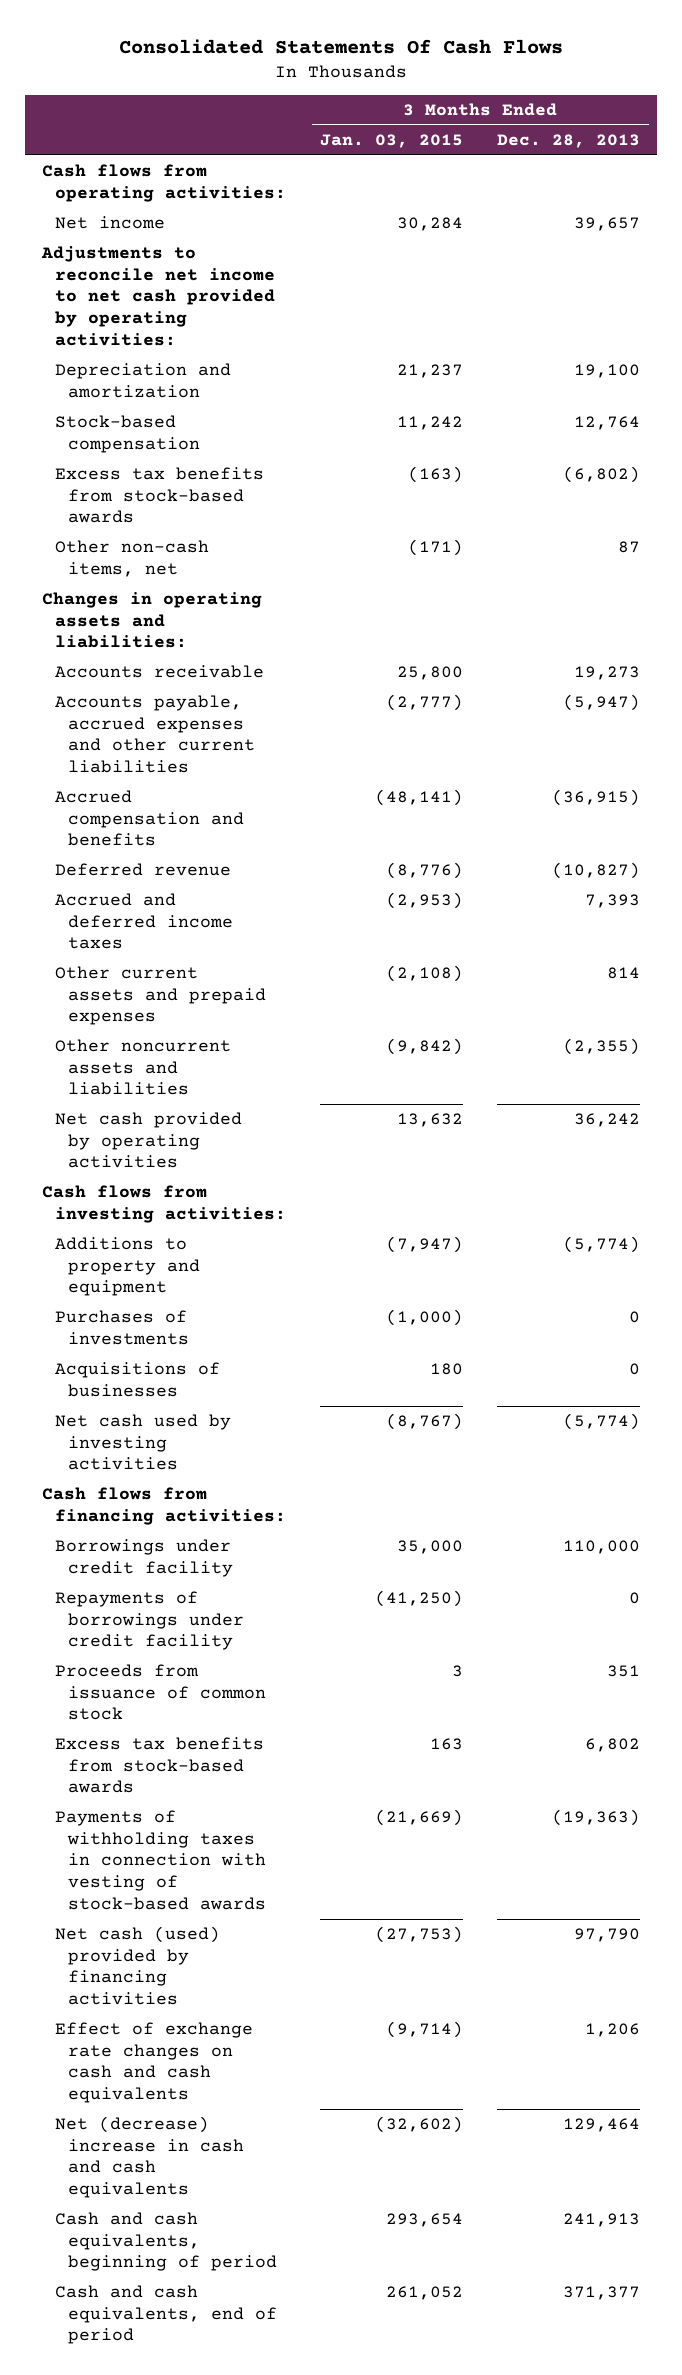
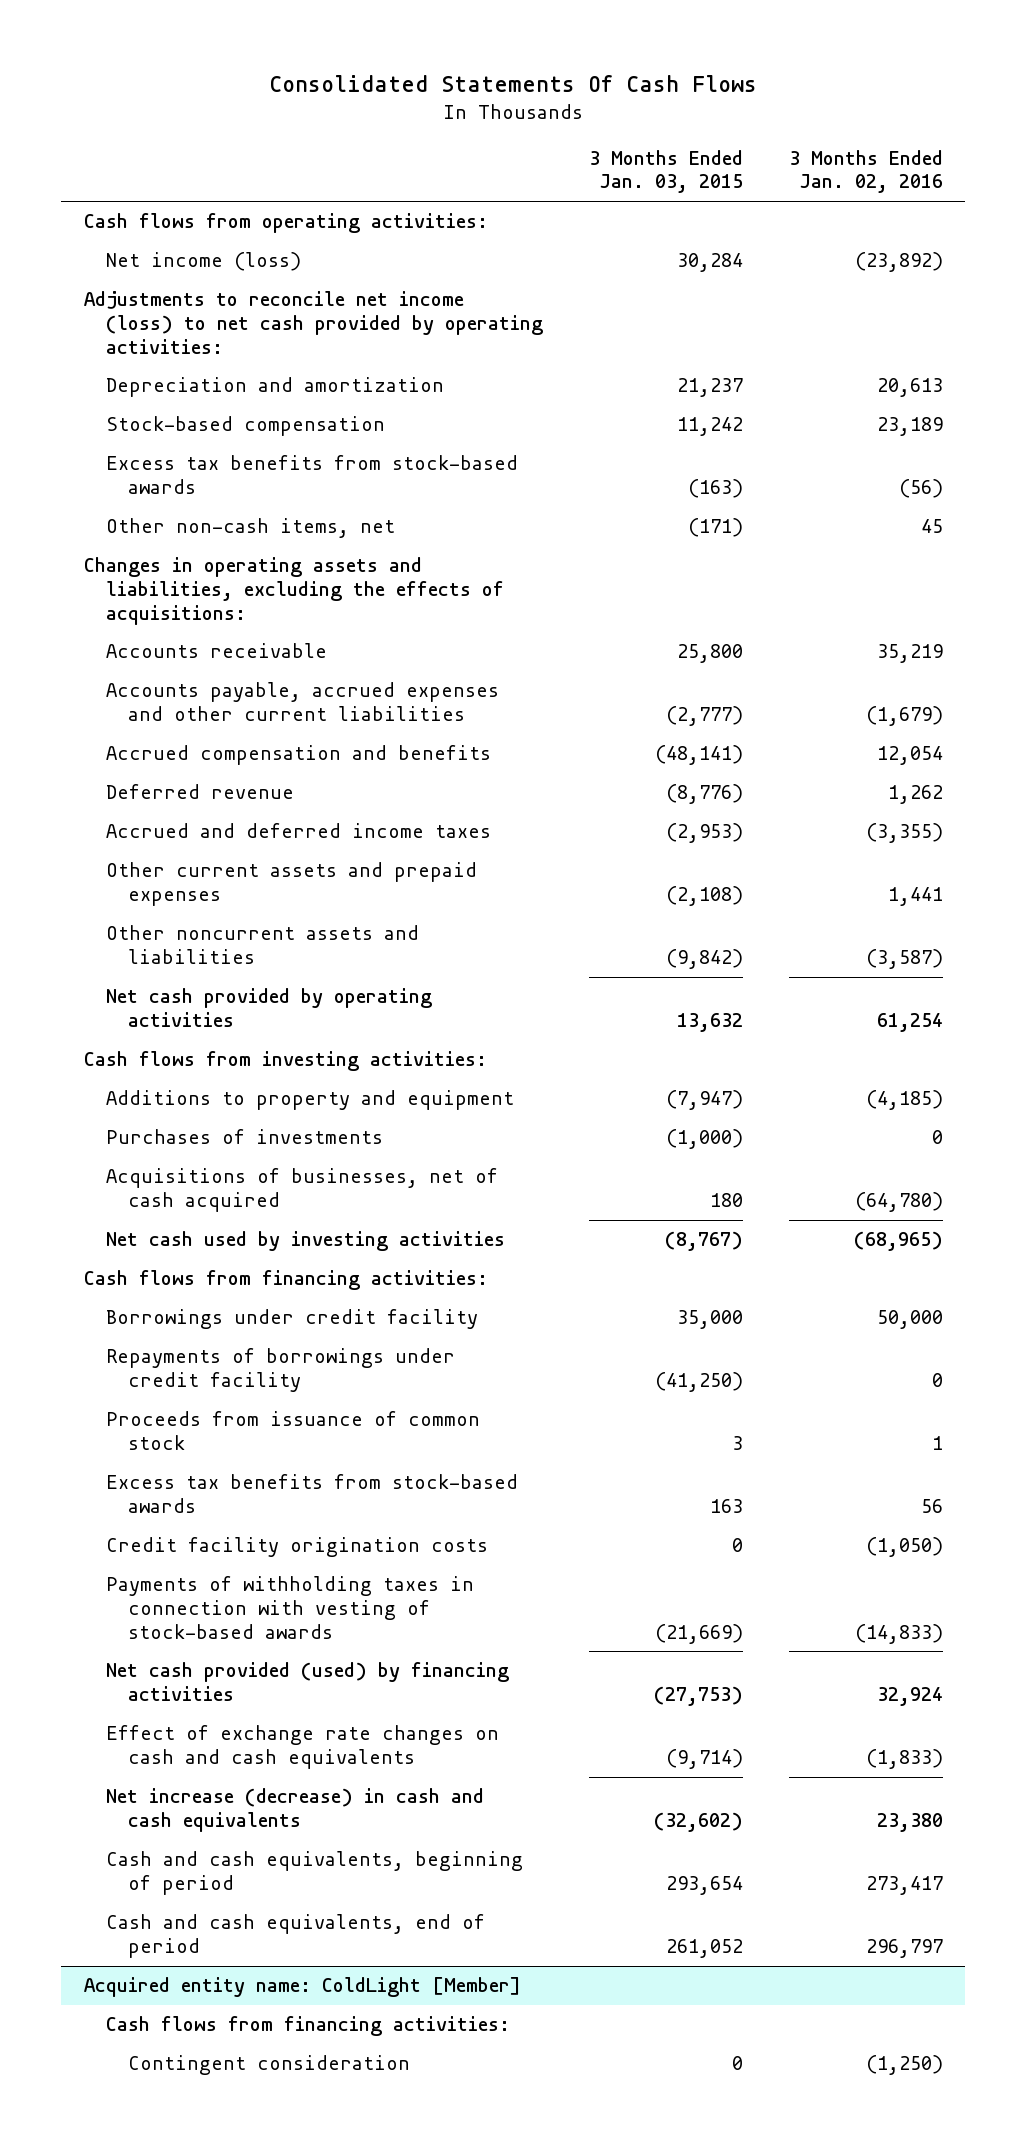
[497,134,641,149] Dec. 28, 2013 -> none
none -> [788,149,943,194] 3 Months Ended Jan. 02, 2016
[54,216,165,230] Net income -> [105,252,301,272] Net income (loss)
[41,246,275,346] Adjustments to reconcile net income to net cash provided by operating activities: -> [83,291,543,354] Adjustments to reconcile net income (loss) to net cash provided by operating activities:
[42,592,263,649] Changes in operating assets and liabilities: -> [83,557,504,625] Changes in operating assets and liabilities, excluding the effects of acquisitions:
[54,1362,220,1397] Acquisitions of businesses -> [105,1168,498,1212] Acquisitions of businesses, net of cash acquired
none -> [105,1537,488,1558] Credit facility origination costs
[54,1926,220,2006] Net cash (used) provided by financing activities -> [105,1662,509,1701] Net cash provided (used) by financing activities
[54,2116,244,2199] Net (decrease) increase in cash and cash equivalents -> [105,1788,484,1832] Net increase (decrease) in cash and cash equivalents
none -> [83,1977,521,1998] Acquired entity name: ColdLight [Member]
none -> [105,2016,510,2037] Cash flows from financing activities:
none -> [127,2055,410,2076] Contingent consideration

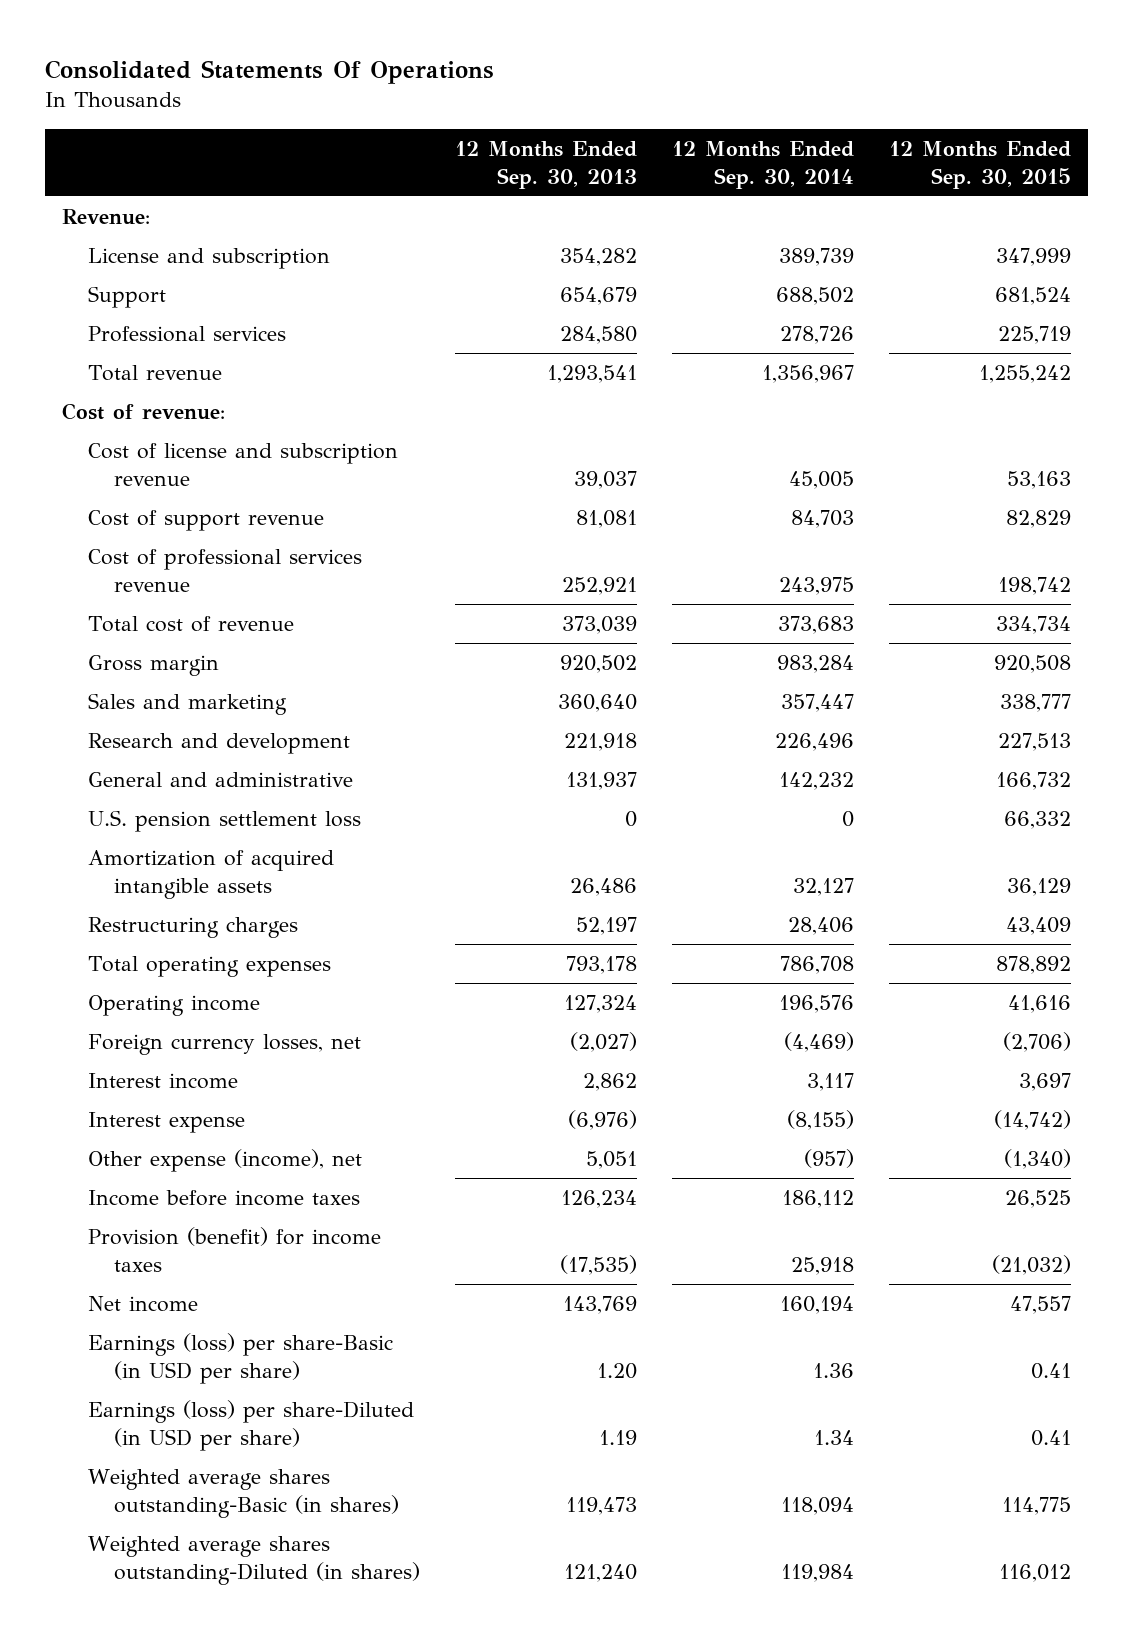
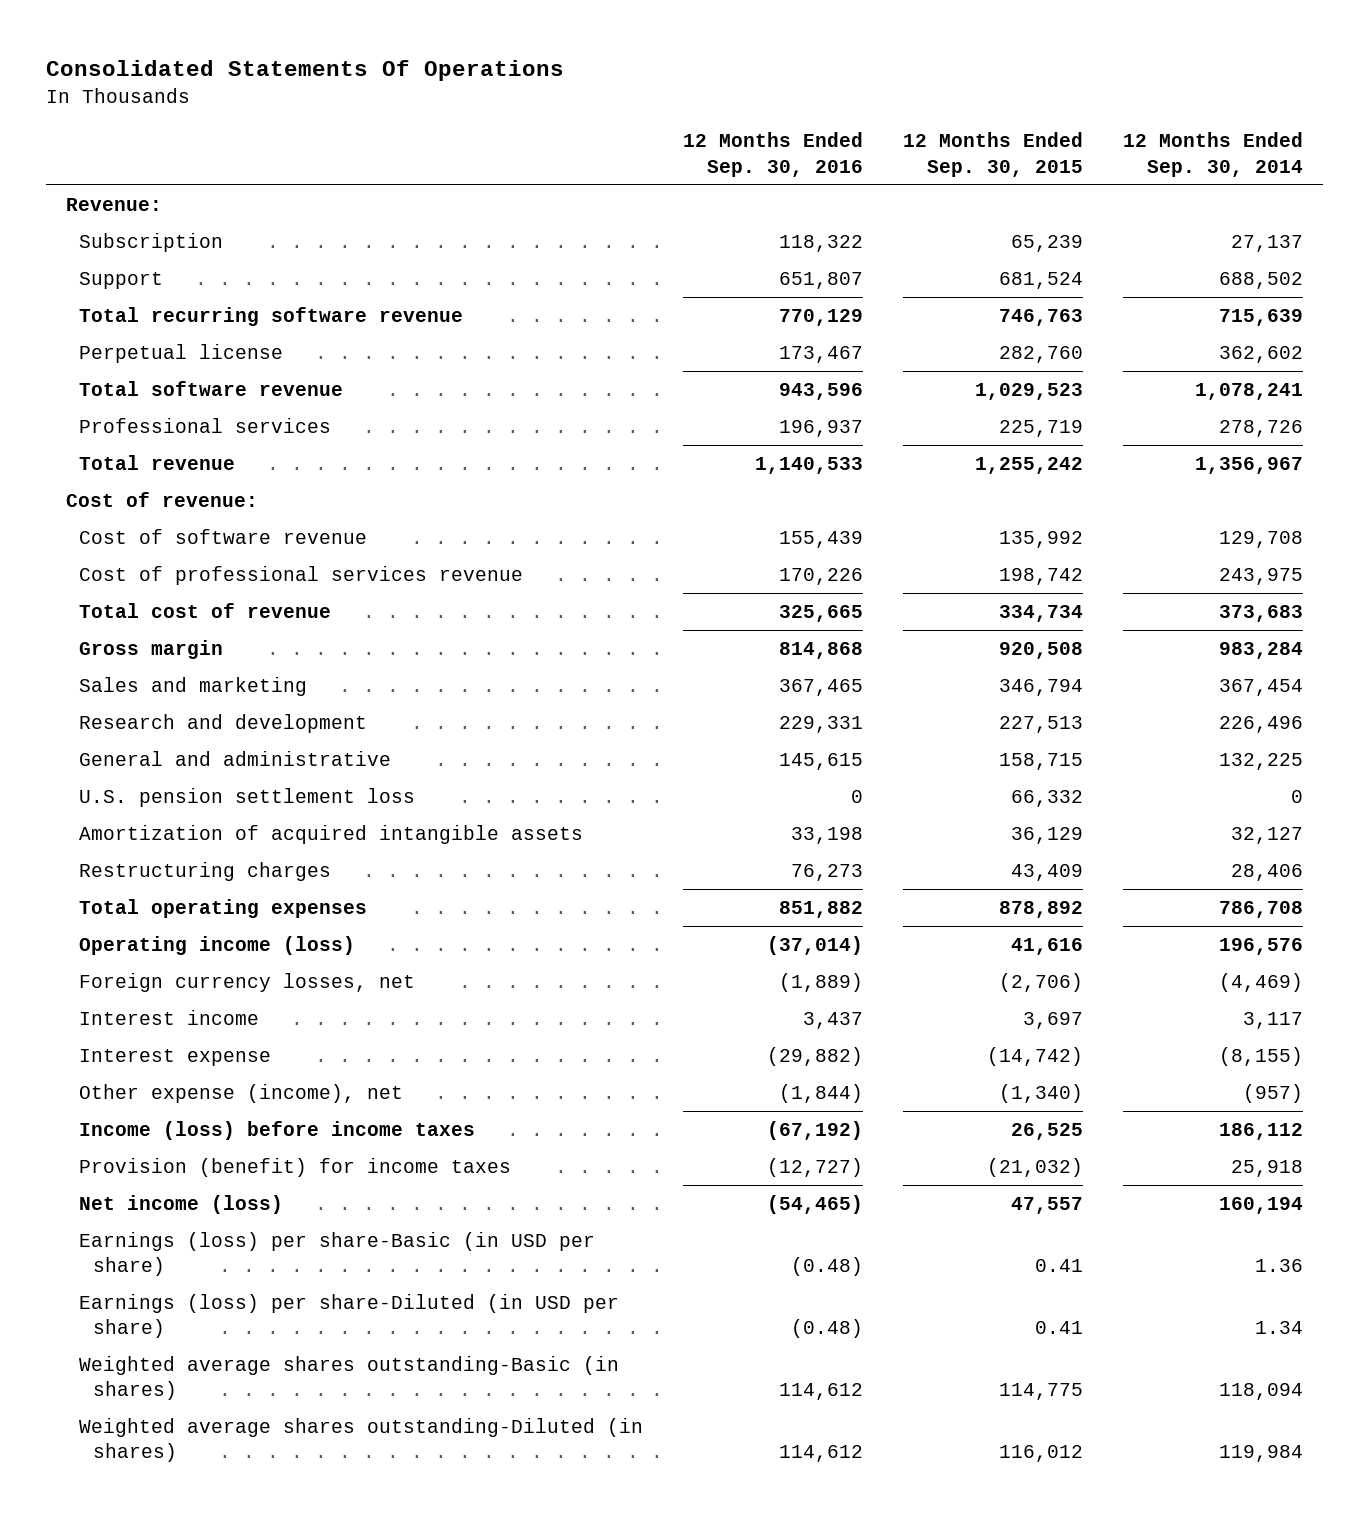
[454,140,637,189] 12 Months Ended Sep. 30, 2013 -> none
none -> [683,132,864,177] 12 Months Ended Sep. 30, 2016
[88,247,331,269] License and subscription -> none
none -> [79,232,224,252] Subscription
none -> [79,306,464,326] Total recurring software revenue
none -> [79,343,284,363] Perpetual license
none -> [79,380,344,396] Total software revenue
[88,509,325,531] Cost of support revenue -> none
[88,442,399,486] Cost of license and subscription revenue -> [79,528,368,544] Cost of software revenue
[788,470,854,489] 45,005 -> [1219,530,1304,548] 129,708
[1006,470,1071,489] 53,163 -> [999,530,1084,548] 135,992
[780,693,854,712] 357,447 -> [1219,678,1304,696] 367,454
[999,693,1071,712] 338,777 -> [999,678,1084,696] 346,794
[778,771,854,790] 142,232 -> [1219,752,1304,770] 132,225
[995,771,1071,790] 166,732 -> [999,752,1084,770] 158,715
[88,994,261,1016] Operating income -> [79,935,356,955] Operating income (loss)
[88,1189,361,1206] Income before income taxes -> [79,1120,476,1140] Income (loss) before income taxes
[88,1295,199,1312] Net income -> [79,1194,284,1214] Net income (loss)

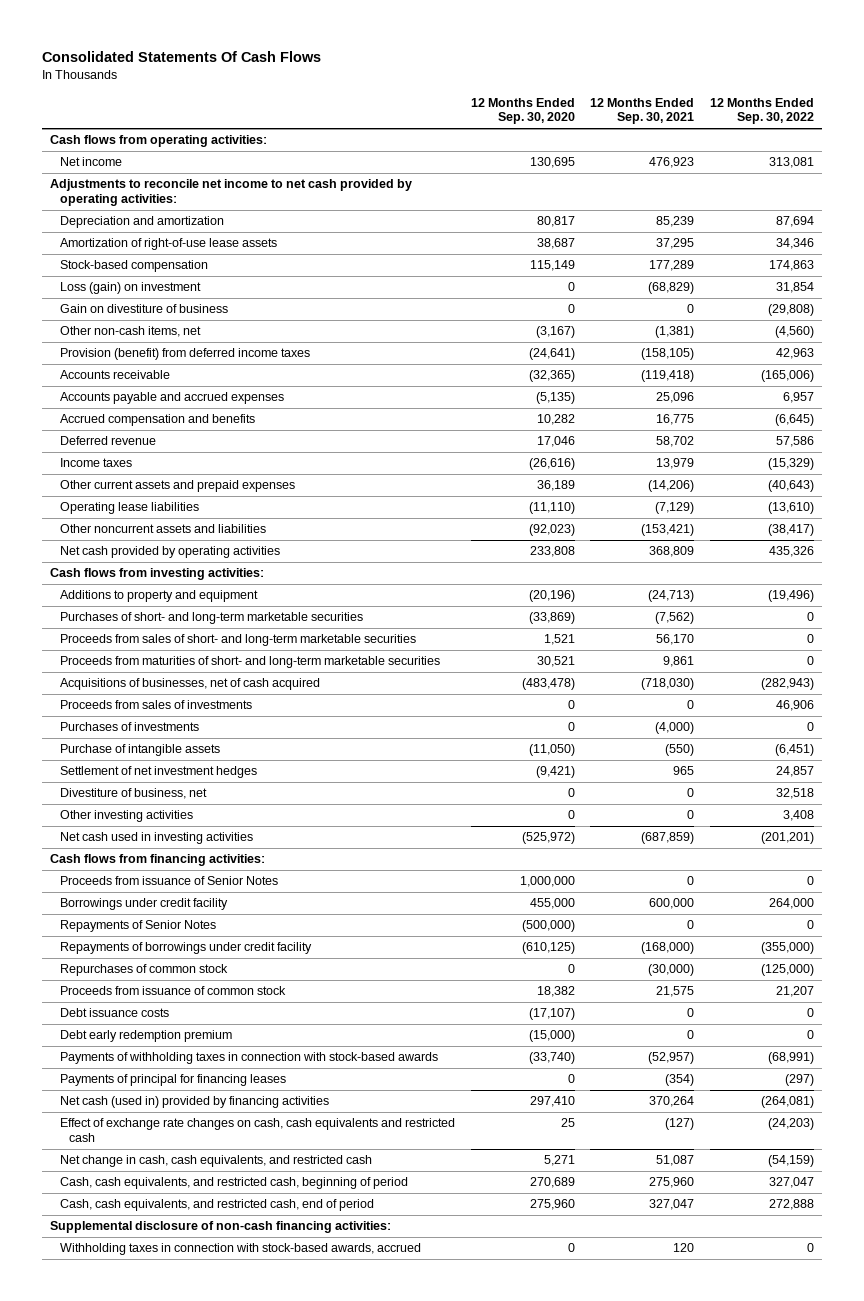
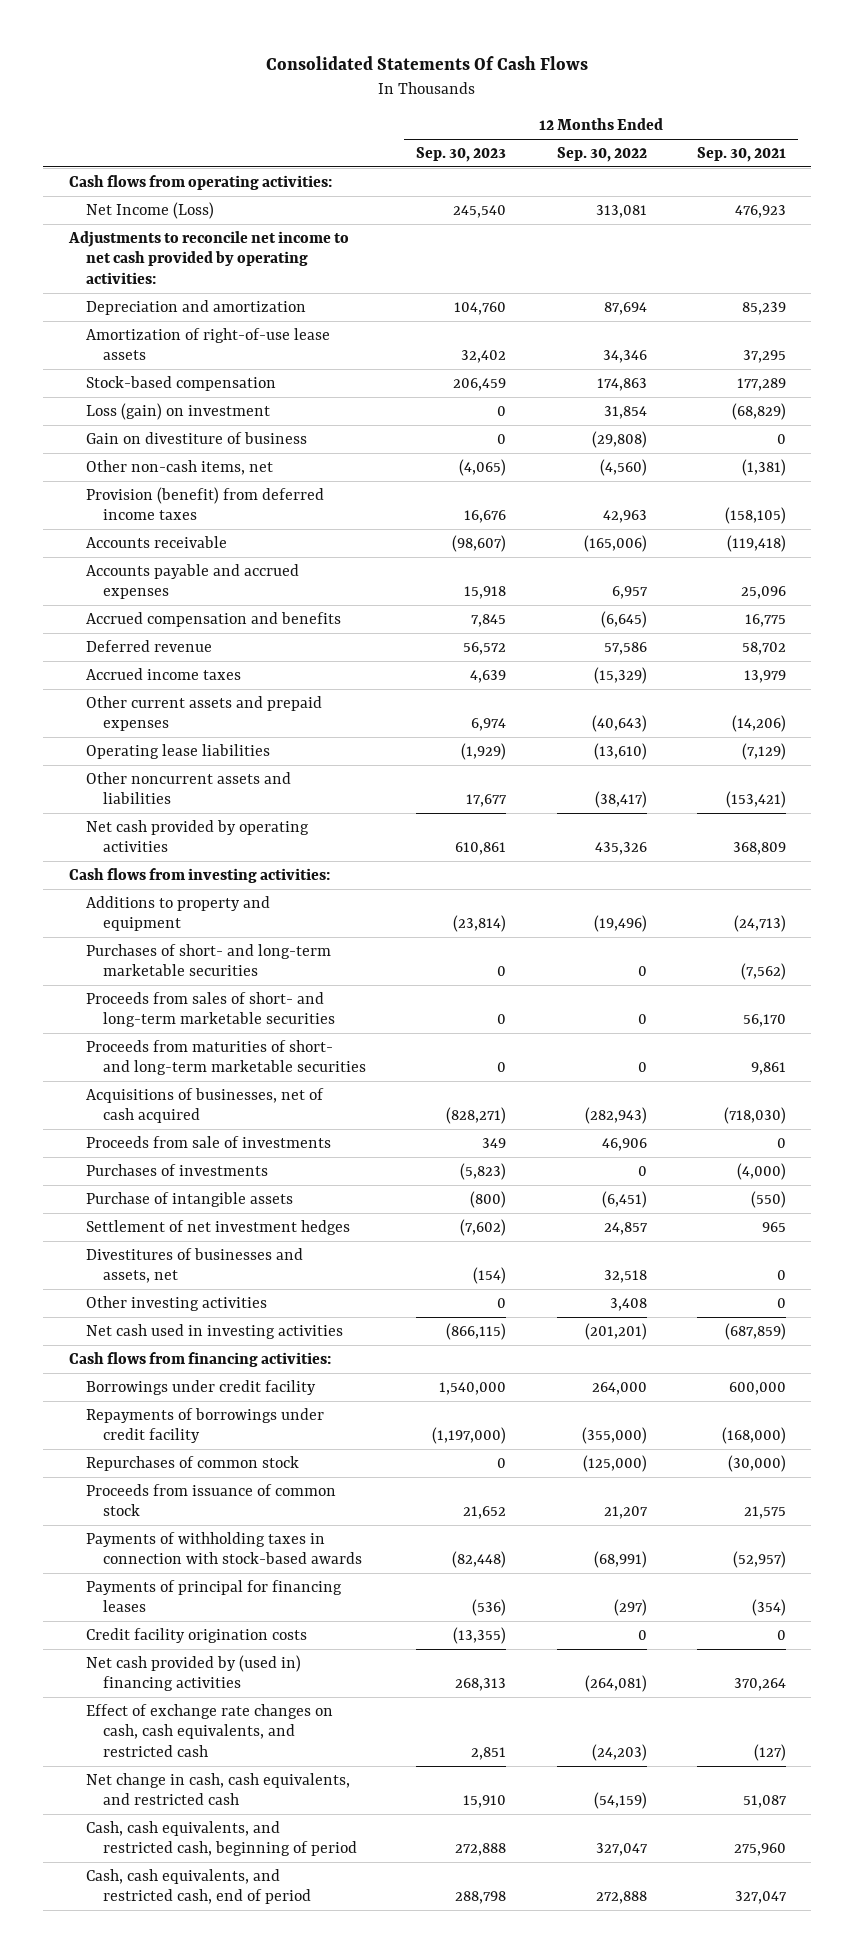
[470,97,575,125] 12 Months Ended Sep. 30, 2020 -> none
none -> [416,147,507,163] Sep. 30, 2023
[59,157,122,167] Net income -> [85,201,214,219] Net Income (Loss)
[59,458,132,468] Income taxes -> [85,667,241,680] Accrued income taxes
[59,700,252,710] Proceeds from sales of investments -> [85,1135,331,1148] Proceeds from sale of investments
[59,788,207,800] Divestiture of business, net -> [85,1247,303,1284] Divestitures of businesses and assets, net
[59,876,278,886] Proceeds from issuance of Senior Notes -> none
[59,920,216,933] Repayments of Senior Notes -> none
[59,1008,169,1018] Debt issuance costs -> none
[59,1030,232,1043] Debt early redemption premium -> none
none -> [85,1627,307,1643] Credit facility origination costs
[59,1096,329,1109] Net cash (used in) provided by financing activities -> [85,1654,301,1692] Net cash provided by (used in) financing activities
[59,1118,455,1143] Effect of exchange rate changes on cash, cash equivalents and restricted cash -> [85,1703,333,1758] Effect of exchange rate changes on cash, cash equivalents, and restricted cash
[49,1221,391,1234] Supplemental disclosure of non-cash financing activities: -> none
[59,1243,421,1256] Withholding taxes in connection with stock-based awards, accrued -> none

